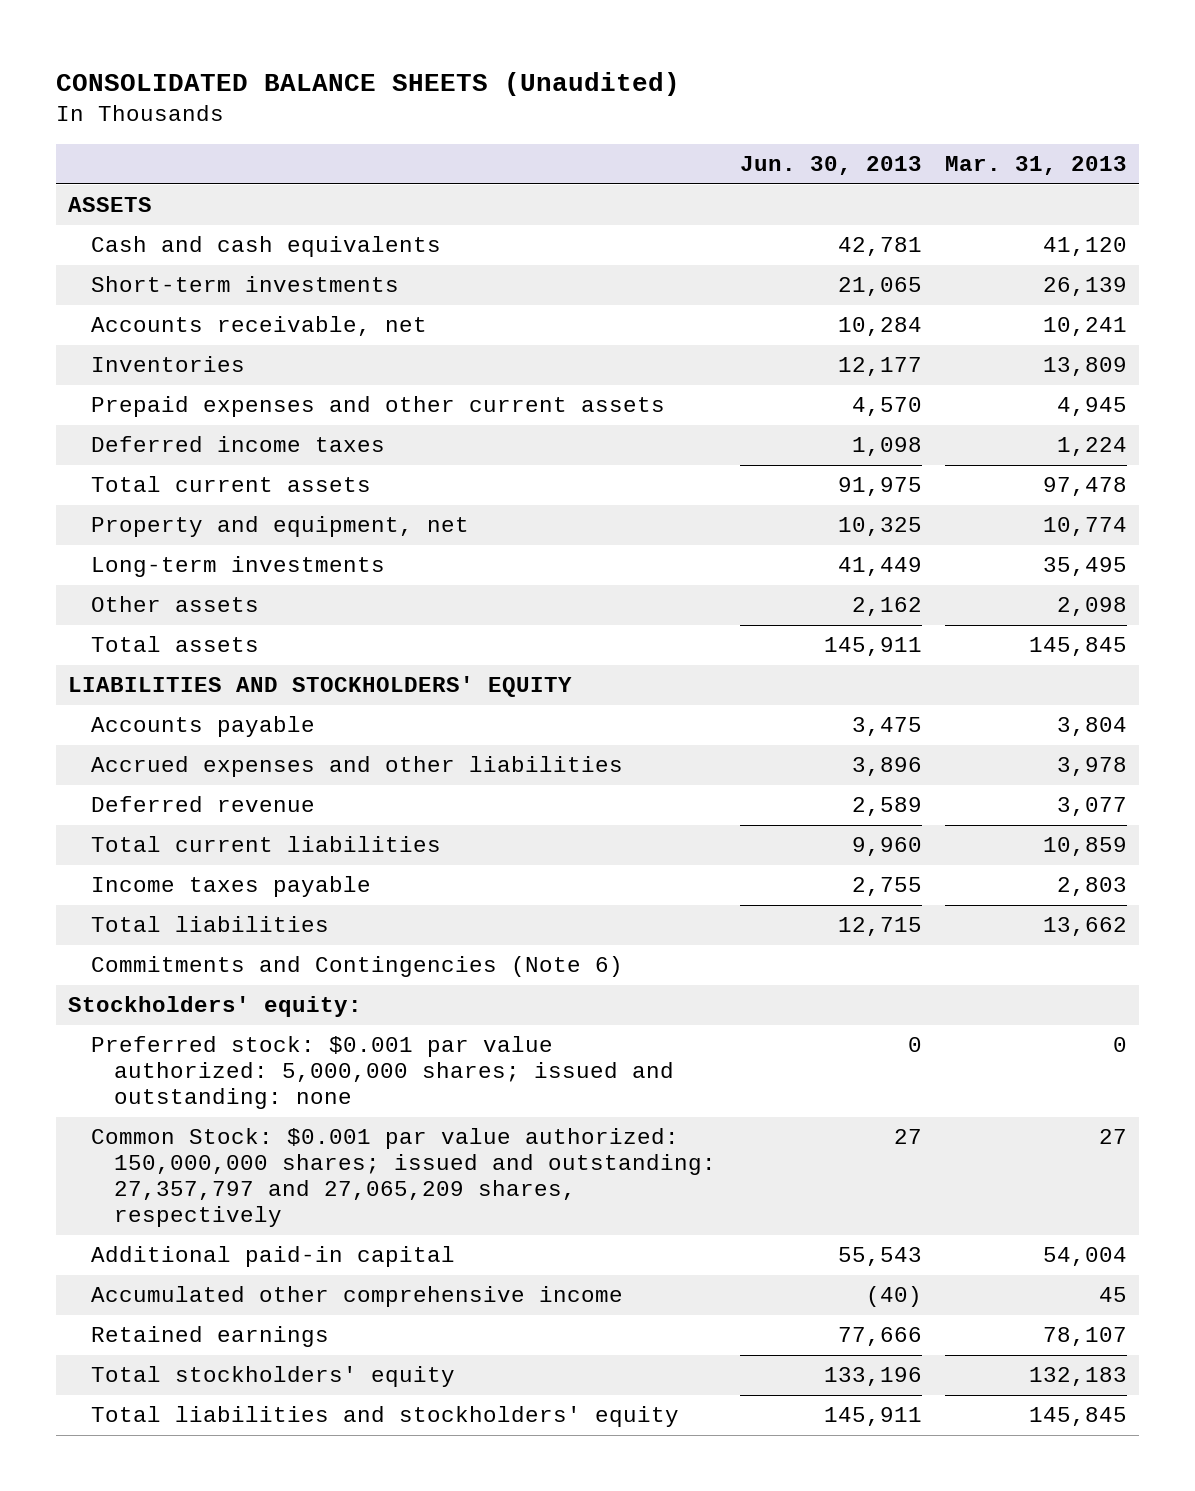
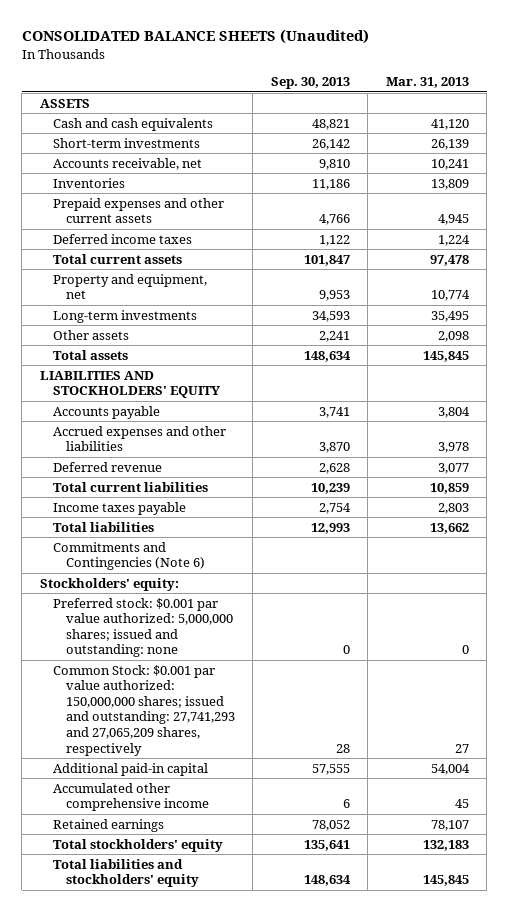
[739,156,922,176] Jun. 30, 2013 -> none
none -> [270,77,350,90] Sep. 30, 2013
[90,1128,716,1228] Common Stock: $0.001 par value authorized: 150,000,000 shares; issued and outstanding: 27,357,797 and 27,065,209 shares, respectively -> [52,664,235,756] Common Stock: $0.001 par value authorized: 150,000,000 shares; issued and outstanding: 27,741,293 and 27,065,209 shares, respectively

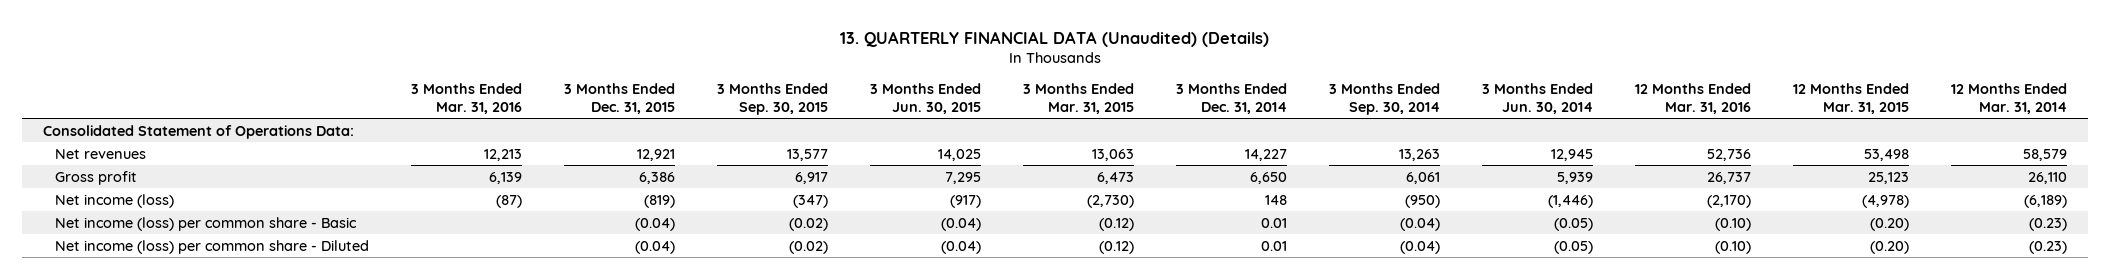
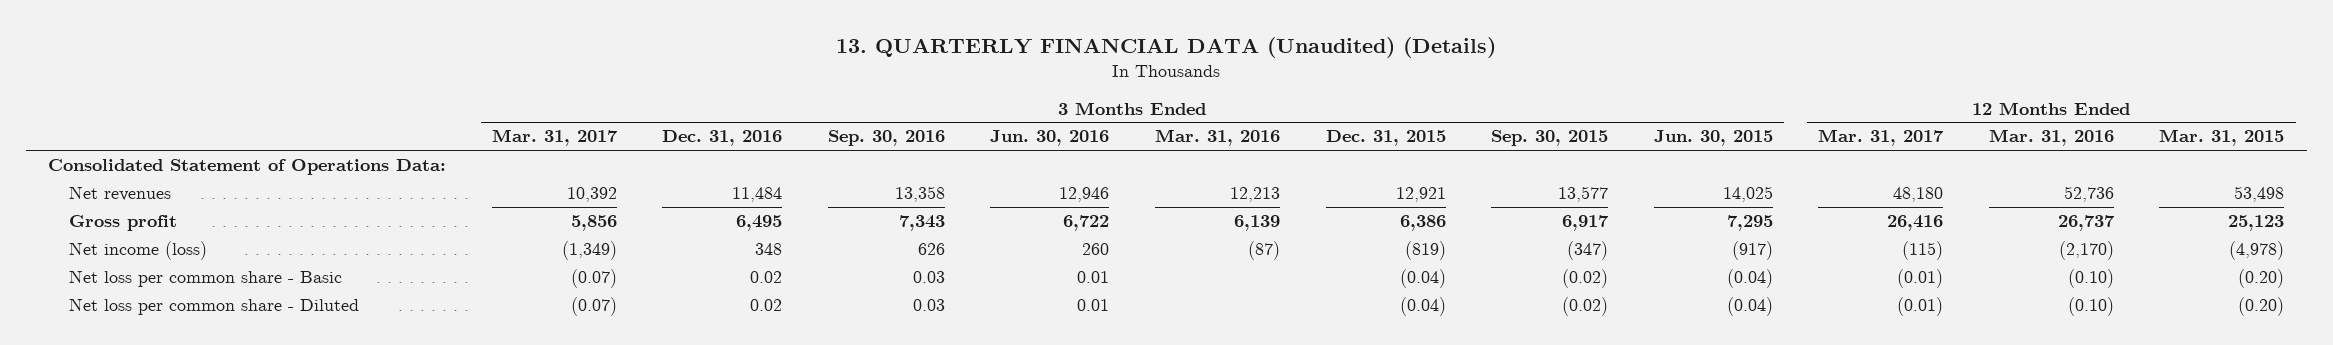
[1023,83,1135,114] 3 Months Ended Mar. 31, 2015 -> none
[1176,83,1288,114] 3 Months Ended Dec. 31, 2014 -> none
[1329,83,1441,115] 3 Months Ended Sep. 30, 2014 -> none
[1482,83,1594,114] 3 Months Ended Jun. 30, 2014 -> none
[1951,83,2068,114] 12 Months Ended Mar. 31, 2014 -> none
none -> [491,129,618,147] Mar. 31, 2017
none -> [662,130,783,147] Dec. 31, 2016
none -> [827,130,945,147] Sep. 30, 2016
none -> [990,130,1110,147] Jun. 30, 2016
none -> [1818,129,1945,147] Mar. 31, 2017
[55,216,358,231] Net income (loss) per common share - Basic -> [69,270,343,288] Net loss per common share - Basic
[55,239,370,254] Net income (loss) per common share - Diluted -> [69,298,360,316] Net loss per common share - Diluted

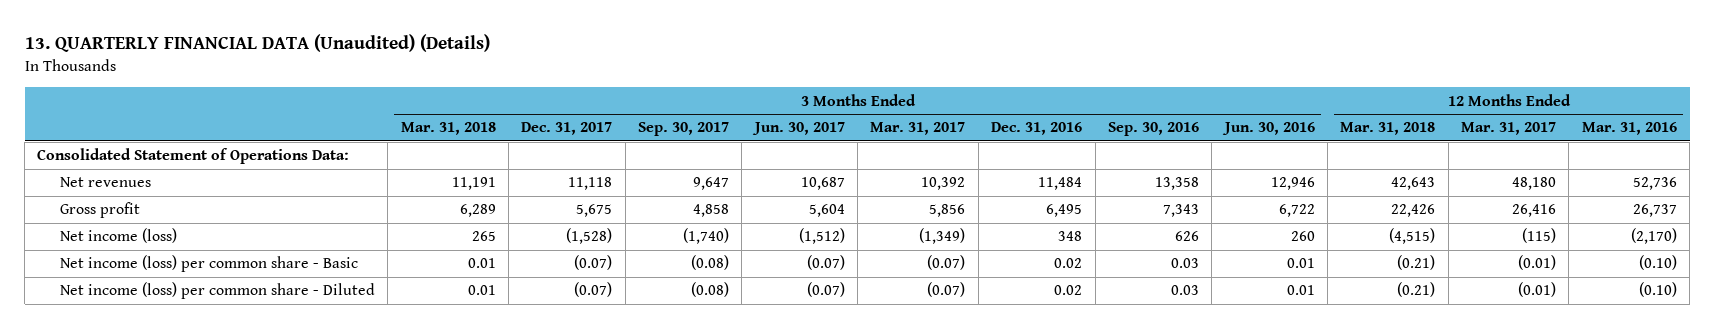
[1155,129,1281,147] Mar. 31, 2016 -> none
[1325,130,1446,147] Dec. 31, 2015 -> none
[1491,130,1609,147] Sep. 30, 2015 -> none
[1653,130,1773,147] Jun. 30, 2015 -> none
[2159,129,2285,147] Mar. 31, 2015 -> none
none -> [400,122,496,136] Mar. 31, 2018
none -> [521,122,613,136] Dec. 31, 2017
none -> [638,122,730,137] Sep. 30, 2017
none -> [751,122,845,136] Jun. 30, 2017
none -> [1340,122,1436,136] Mar. 31, 2018
[69,270,343,288] Net loss per common share - Basic -> [59,255,358,273] Net income (loss) per common share - Basic
[69,298,360,316] Net loss per common share - Diluted -> [59,282,375,300] Net income (loss) per common share - Diluted

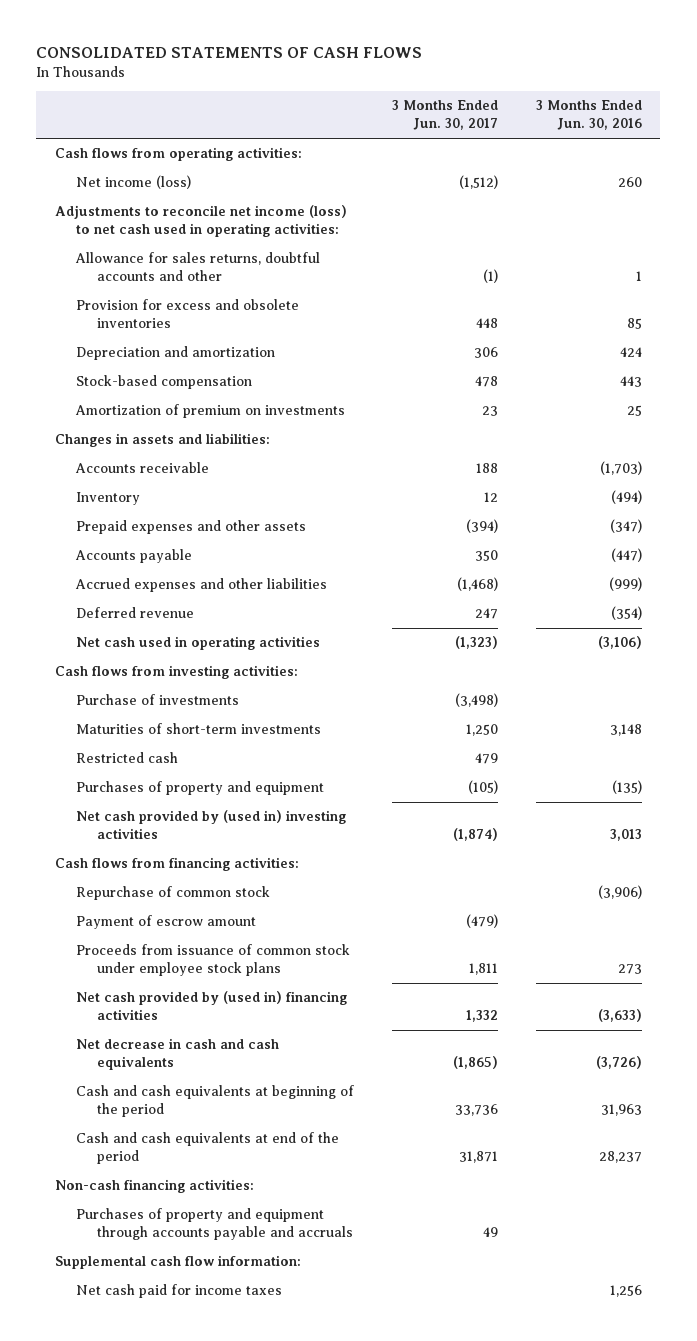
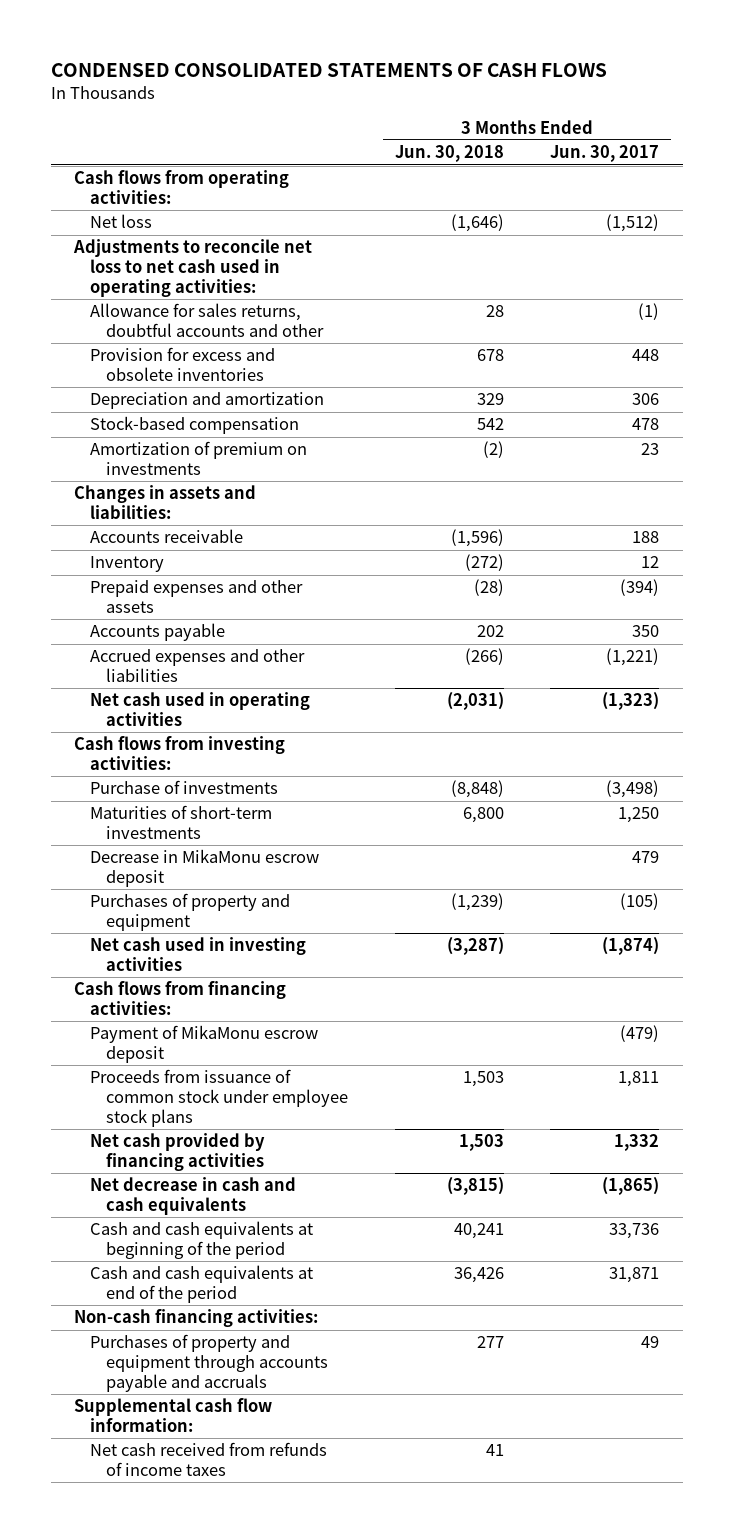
[36,46,423,58] CONSOLIDATED STATEMENTS OF CASH FLOWS -> [51,62,608,77] CONDENSED CONSOLIDATED STATEMENTS OF CASH FLOWS
[535,100,642,131] 3 Months Ended Jun. 30, 2016 -> none
none -> [394,145,504,163] Jun. 30, 2018
[76,175,192,190] Net income (loss) -> [90,214,153,229] Net loss
[55,205,348,238] Adjustments to reconcile net income (loss) to net cash used in operating activities: -> [73,239,313,297] Adjustments to reconcile net loss to net cash used in operating activities:
[76,607,195,619] Deferred revenue -> none
[456,577,498,592] (1,468) -> [606,648,660,667] (1,221)
[76,752,179,764] Restricted cash -> [90,849,320,888] Decrease in MikaMonu escrow deposit
[76,810,347,840] Net cash provided by (used in) investing activities -> [90,937,307,972] Net cash used in investing activities
[76,886,271,901] Repurchase of common stock -> none
[76,915,257,930] Payment of escrow amount -> [90,1025,319,1064] Payment of MikaMonu escrow deposit
[76,991,348,1021] Net cash provided by (used in) financing activities -> [90,1133,266,1172] Net cash provided by financing activities
[76,1284,283,1299] Net cash paid for income taxes -> none
none -> [90,1442,328,1477] Net cash received from refunds of income taxes

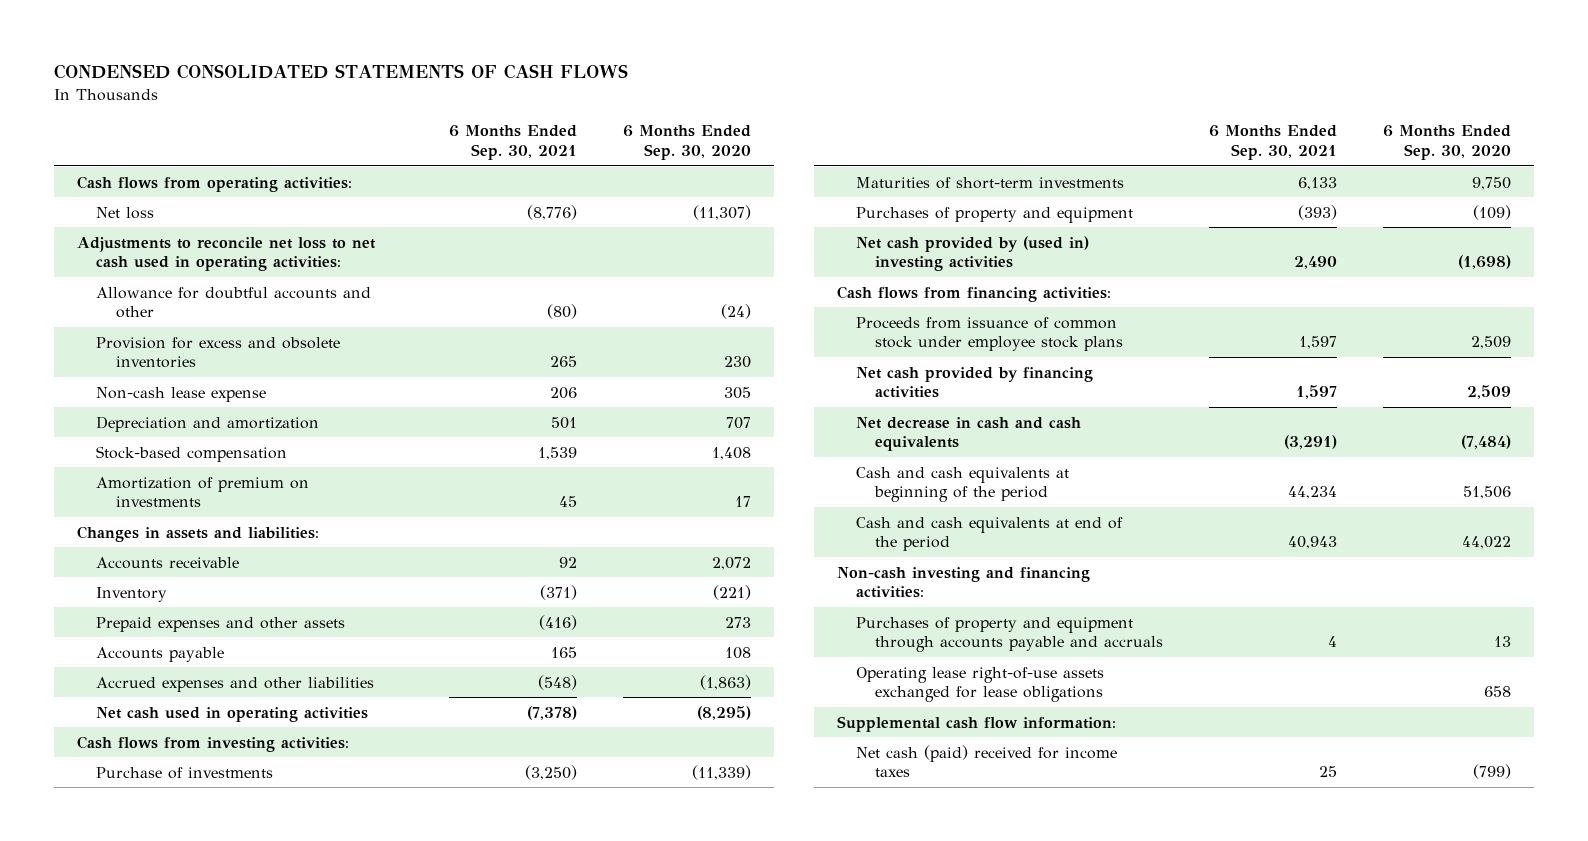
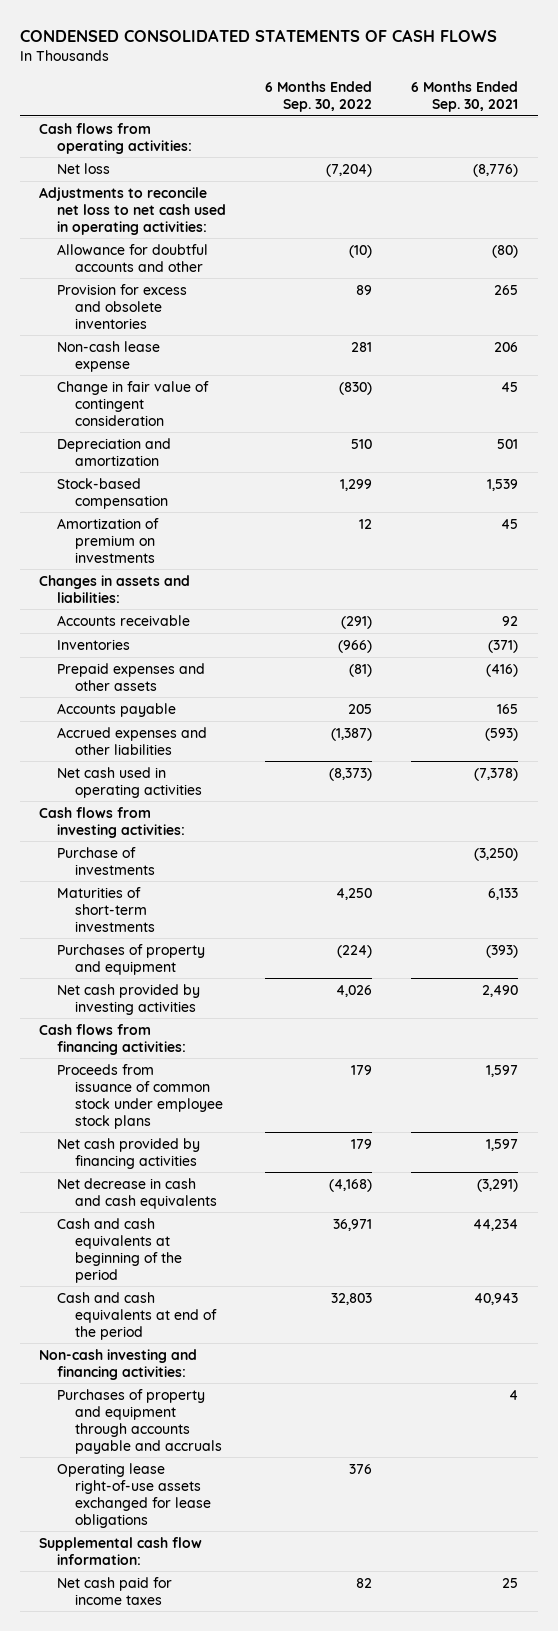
[623,125,752,160] 6 Months Ended Sep. 30, 2020 -> none
none -> [265,81,373,113] 6 Months Ended Sep. 30, 2022
none -> [57,380,210,426] Change in fair value of contingent consideration
[96,586,168,602] Inventory -> [57,638,131,650] Inventories
[538,674,578,690] (548) -> [485,727,519,741] (593)
[855,235,1089,272] Net cash provided by (used in) investing activities -> [57,983,201,1015] Net cash provided by investing activities
[855,744,1117,778] Net cash (paid) received for income taxes -> [57,1576,173,1605] Net cash paid for income taxes

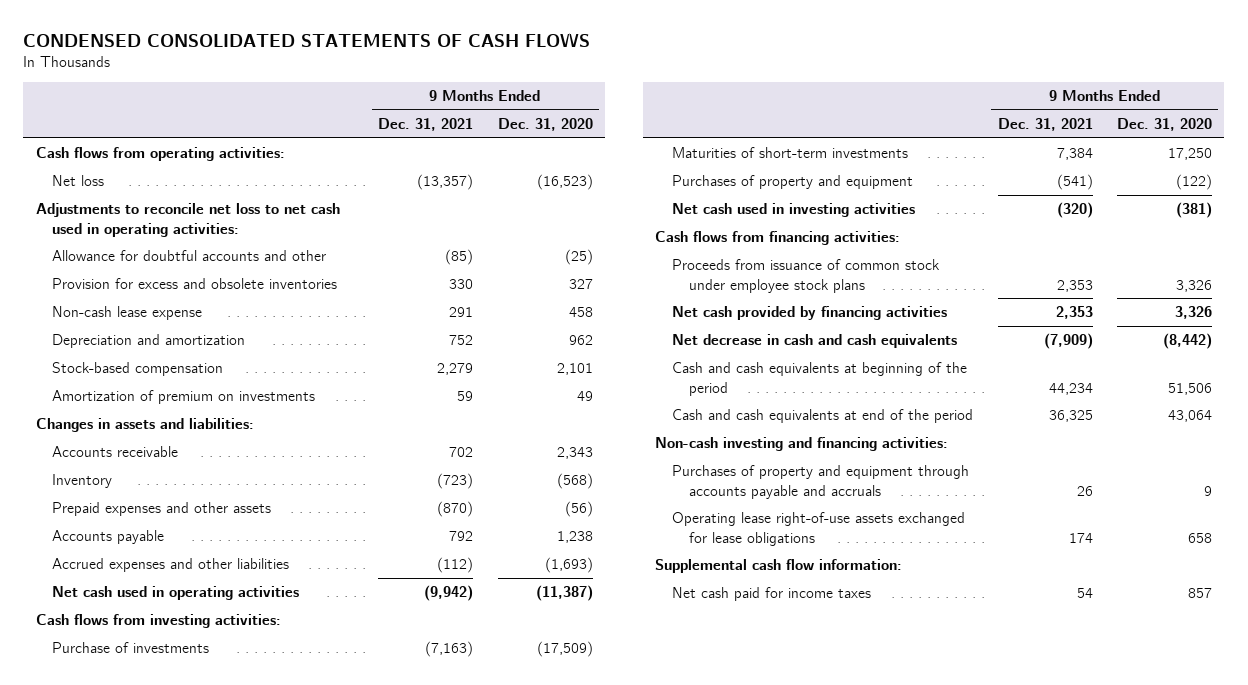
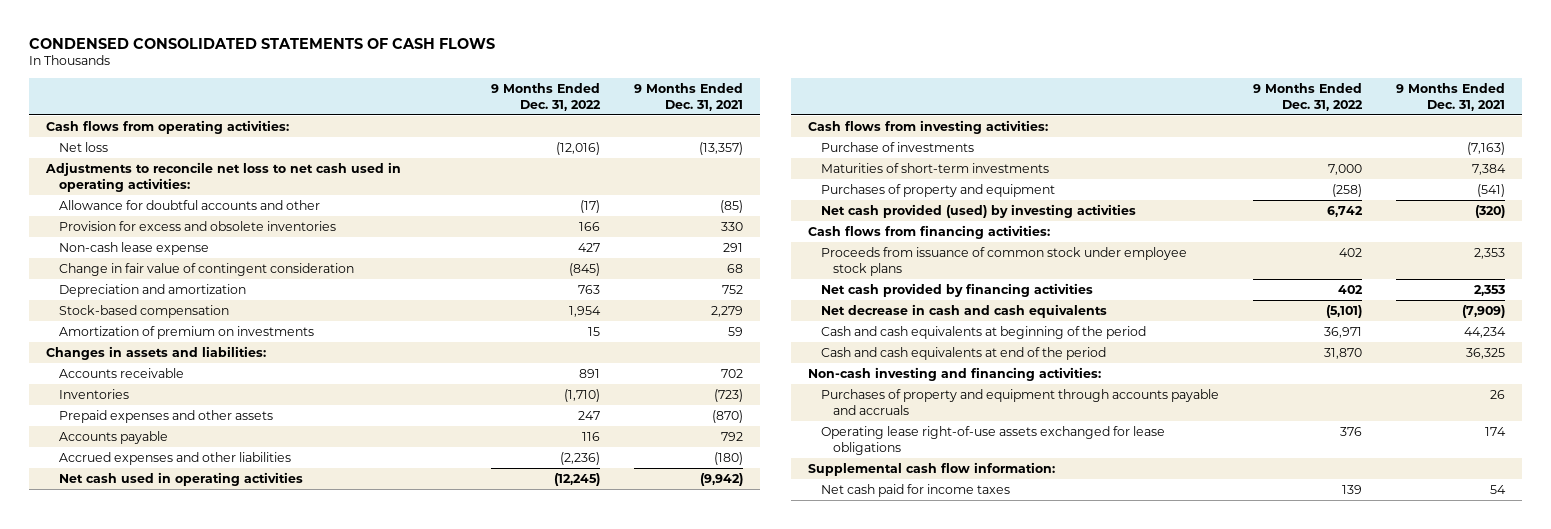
[497,118,593,132] Dec. 31, 2020 -> none
none -> [490,82,601,111] 9 Months Ended Dec. 31, 2022
none -> [58,262,354,276] Change in fair value of contingent consideration
[52,474,113,489] Inventory -> [58,388,129,399] Inventories
[437,557,474,574] (112) -> [713,451,743,465] (180)
[671,203,915,218] Net cash used in investing activities -> [820,203,1136,218] Net cash provided (used) by investing activities

